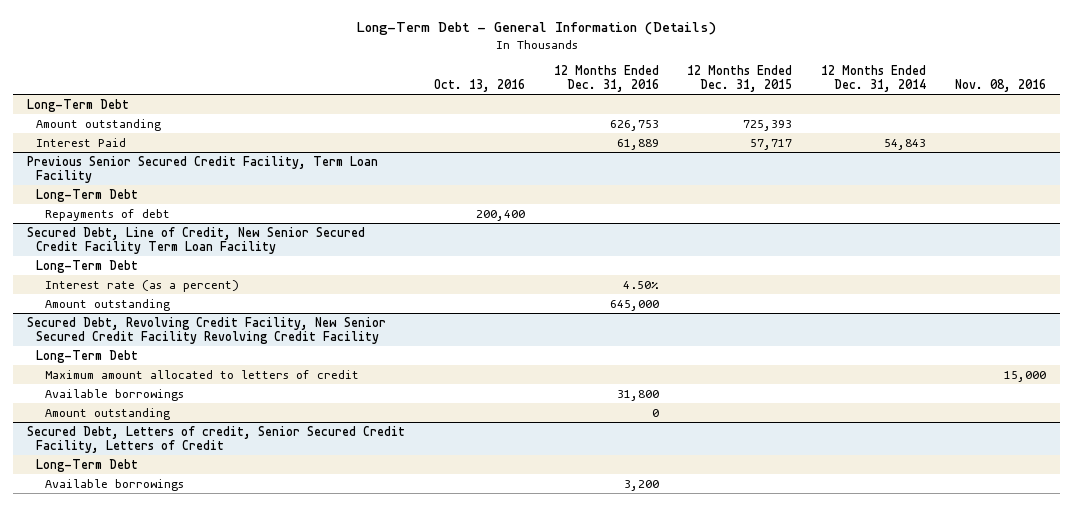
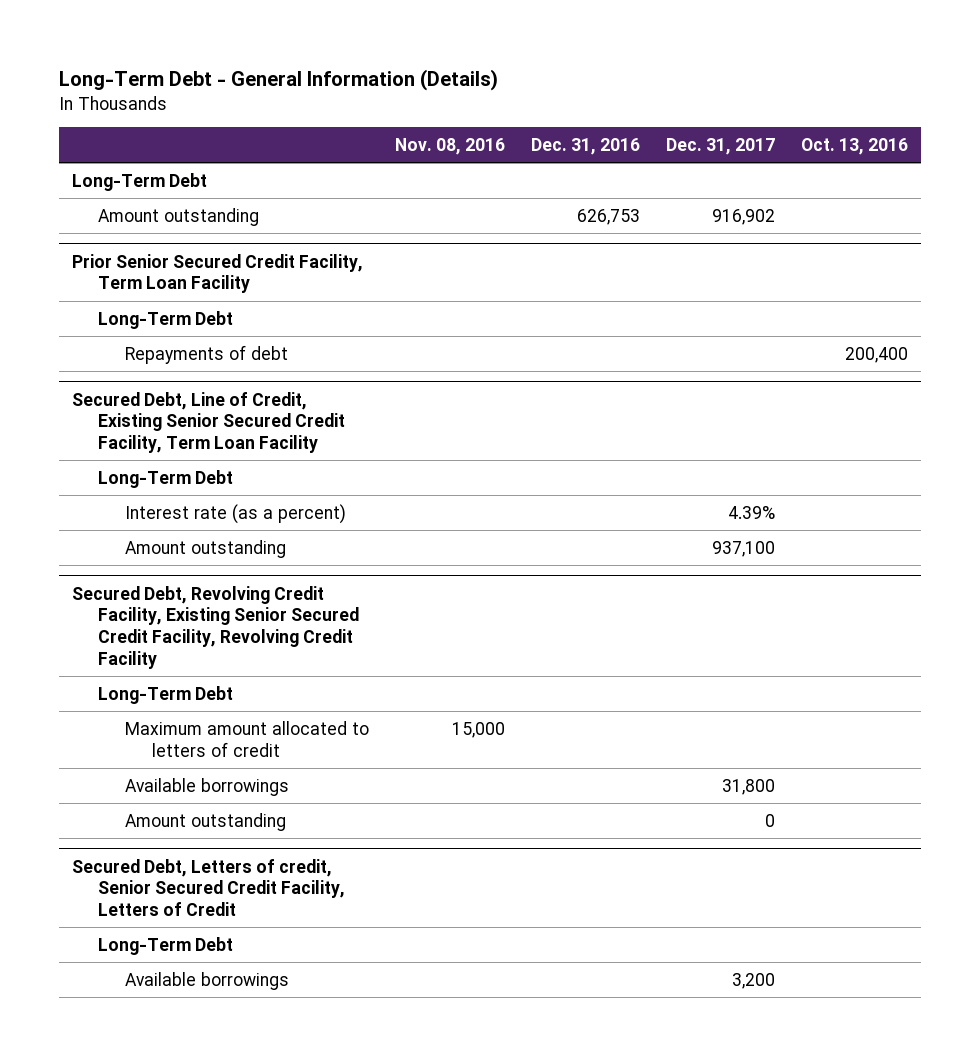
[553,64,659,92] 12 Months Ended Dec. 31, 2016 -> none
[687,64,793,92] 12 Months Ended Dec. 31, 2015 -> none
[821,64,927,92] 12 Months Ended Dec. 31, 2014 -> none
none -> [531,137,641,155] Dec. 31, 2016
none -> [666,137,776,155] Dec. 31, 2017
[36,137,127,147] Interest Paid -> none
[27,155,379,183] Previous Senior Secured Credit Facility, Term Loan Facility -> [71,253,363,294] Prior Senior Secured Credit Facility, Term Loan Facility
[27,226,366,254] Secured Debt, Line of Credit, New Senior Secured Credit Facility Term Loan Facility -> [71,391,346,454] Secured Debt, Line of Credit, Existing Senior Secured Credit Facility, Term Loan Facility
[27,316,387,344] Secured Debt, Revolving Credit Facility, New Senior Secured Credit Facility Revolving Credit Facility -> [71,585,360,670] Secured Debt, Revolving Credit Facility, Existing Senior Secured Credit Facility, Revolving Credit Facility

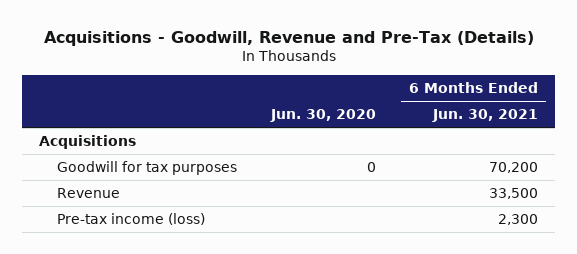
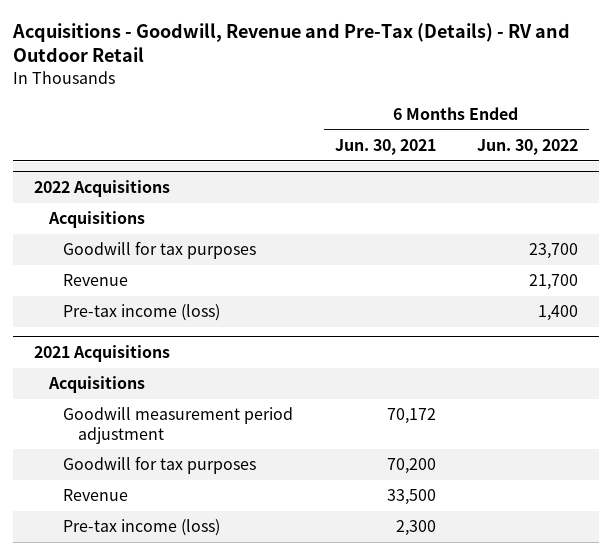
[43,31,534,47] Acquisitions - Goodwill, Revenue and Pre-Tax (Details) -> [12,22,571,63] Acquisitions - Goodwill, Revenue and Pre-Tax (Details) - RV and Outdoor Retail
[269,109,376,123] Jun. 30, 2020 -> none
none -> [477,139,579,156] Jun. 30, 2022
none -> [34,179,171,197] 2022 Acquisitions
none -> [47,211,145,229] Acquisitions
none -> [63,241,257,260] Goodwill for tax purposes
none -> [63,274,129,287] Revenue
none -> [63,304,221,322] Pre-tax income (loss)
none -> [34,344,171,362] 2021 Acquisitions
none -> [63,407,294,444] Goodwill measurement period adjustment

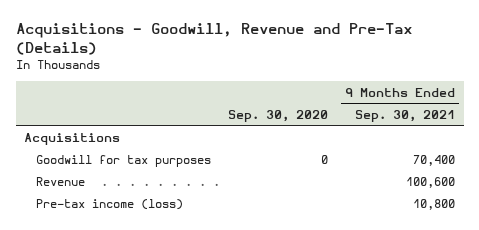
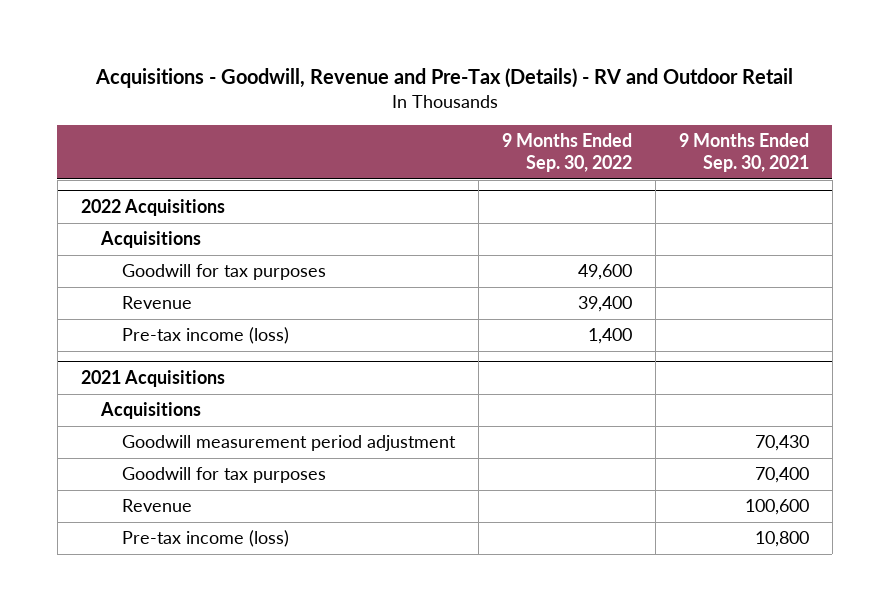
[15,23,412,55] Acquisitions - Goodwill, Revenue and Pre-Tax (Details) -> [94,68,793,89] Acquisitions - Goodwill, Revenue and Pre-Tax (Details) - RV and Outdoor Retail
[228,109,329,122] Sep. 30, 2020 -> none
none -> [501,133,632,173] 9 Months Ended Sep. 30, 2022
none -> [80,199,225,217] 2022 Acquisitions
none -> [100,231,202,249] Acquisitions
none -> [121,264,326,281] Goodwill for tax purposes
none -> [121,296,192,310] Revenue
none -> [121,327,289,345] Pre-tax income (loss)
none -> [80,370,225,388] 2021 Acquisitions
none -> [121,435,456,452] Goodwill measurement period adjustment

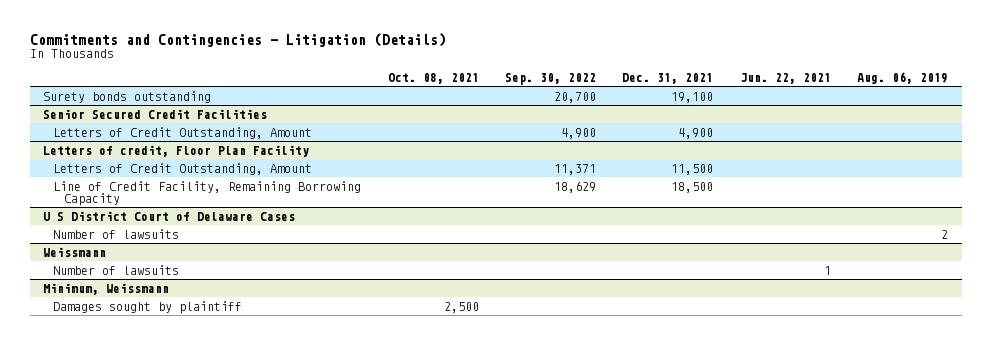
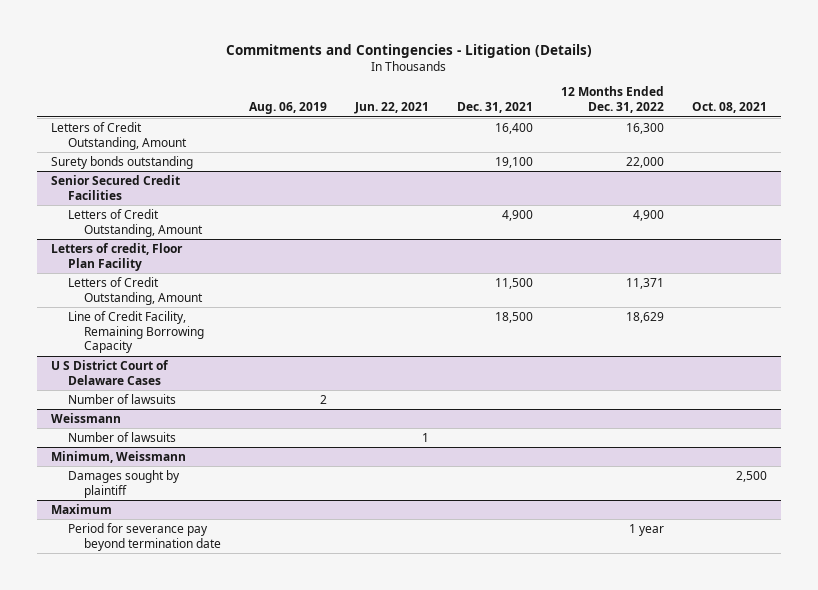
[505,72,597,85] Sep. 30, 2022 -> none
none -> [561,86,665,114] 12 Months Ended Dec. 31, 2022
none -> [50,121,187,150] Letters of Credit Outstanding, Amount
none -> [50,503,112,514] Maximum
none -> [67,522,222,551] Period for severance pay beyond termination date

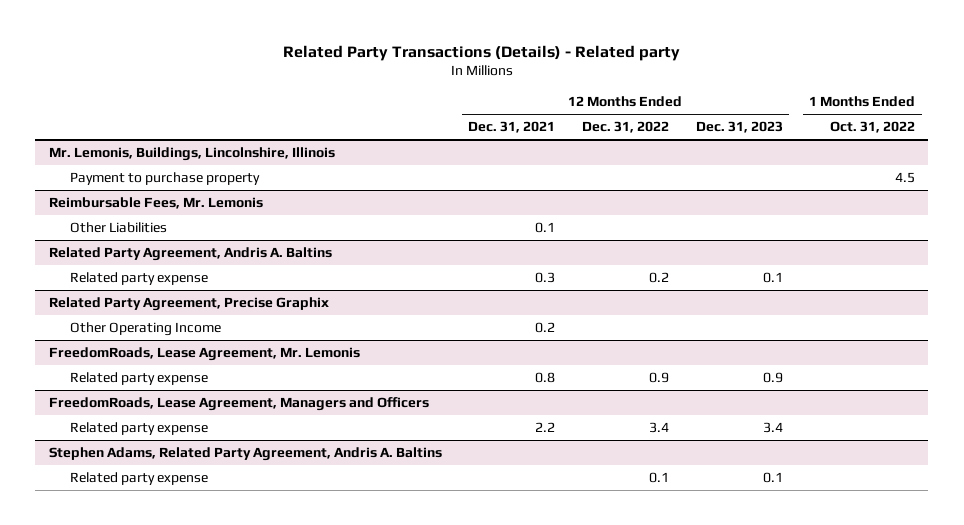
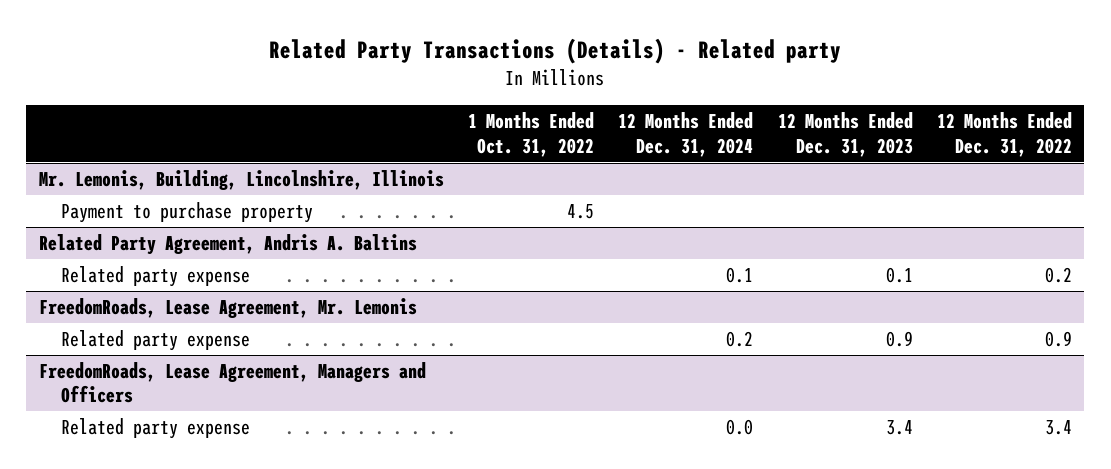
[468,121,556,134] Dec. 31, 2021 -> none
none -> [618,112,754,157] 12 Months Ended Dec. 31, 2024
[48,146,335,161] Mr. Lemonis, Buildings, Lincolnshire, Illinois -> [38,170,444,191] Mr. Lemonis, Building, Lincolnshire, Illinois
[48,196,263,209] Reimbursable Fees, Mr. Lemonis -> none
[69,221,167,233] Other Liabilities -> none
[48,296,329,311] Related Party Agreement, Precise Graphix -> none
[69,321,221,336] Other Operating Income -> none
[48,446,442,461] Stephen Adams, Related Party Agreement, Andris A. Baltins -> none
[69,471,208,485] Related party expense -> none

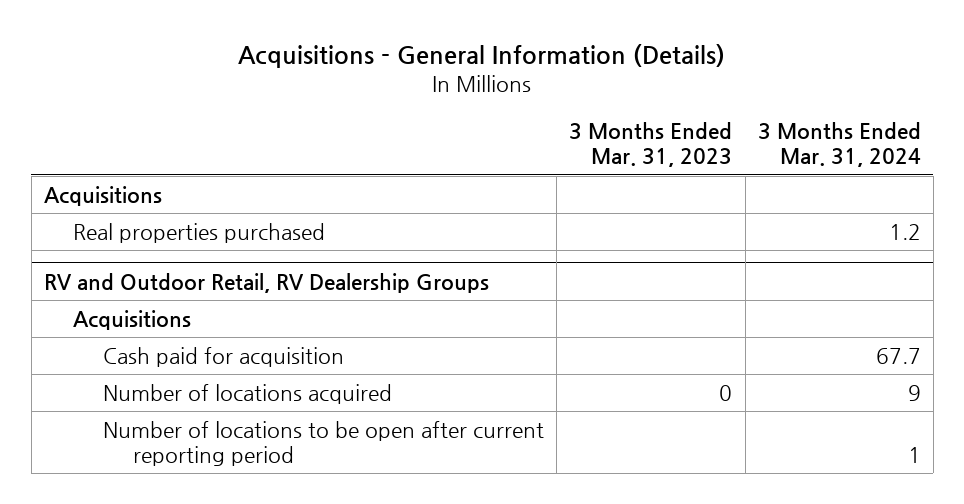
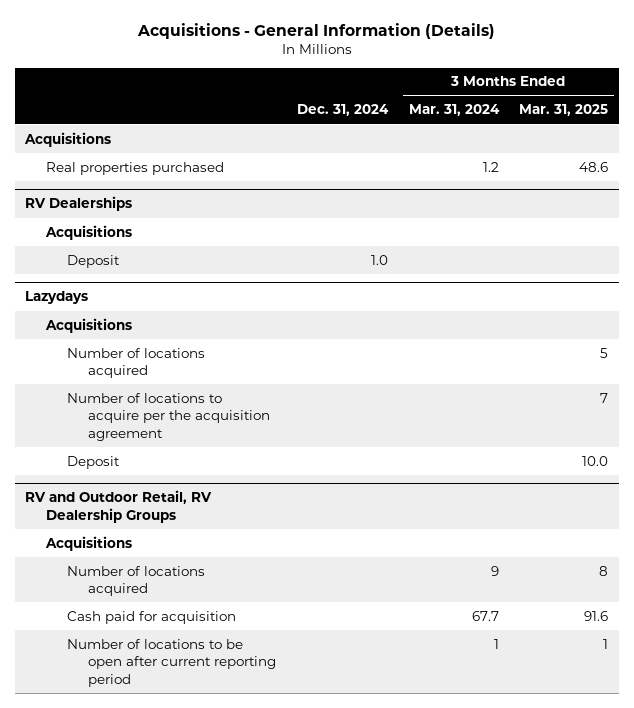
[569,122,733,168] 3 Months Ended Mar. 31, 2023 -> none
none -> [296,104,389,117] Dec. 31, 2024
none -> [519,104,609,117] Mar. 31, 2025
none -> [25,196,133,212] RV Dealerships
none -> [45,224,133,240] Acquisitions
none -> [67,254,121,268] Deposit
none -> [25,291,89,305] Lazydays
none -> [45,317,133,333] Acquisitions
none -> [67,347,206,379] Number of locations acquired
none -> [67,392,270,441] Number of locations to acquire per the acquisition agreement
none -> [67,455,121,469] Deposit
[103,346,345,367] Cash paid for acquisition -> [67,610,237,624] Cash paid for acquisition

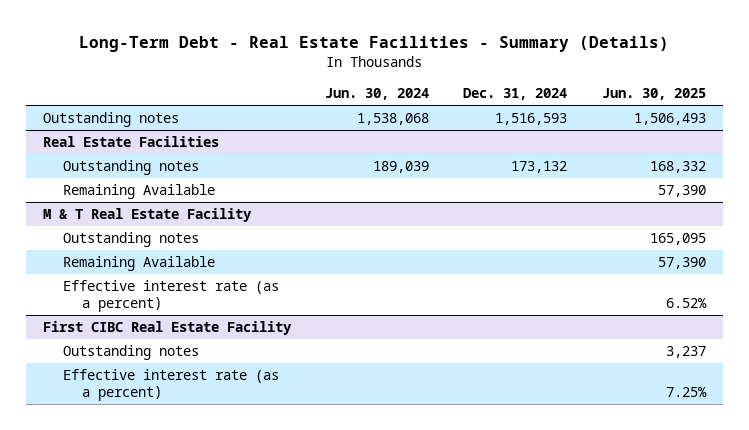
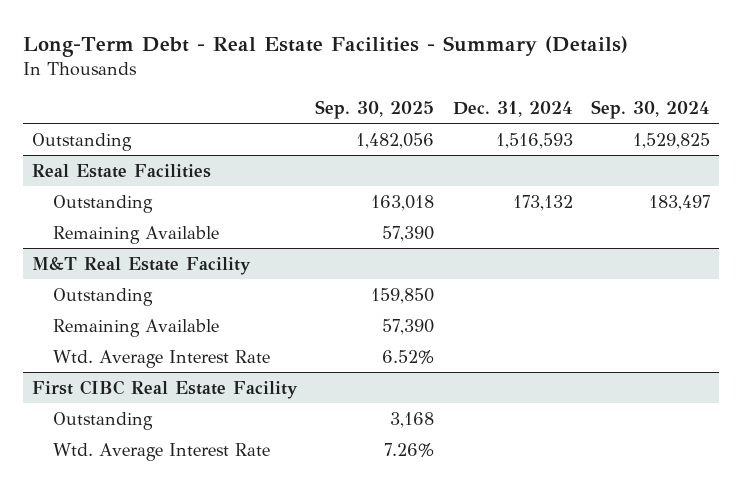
[325,88,430,101] Jun. 30, 2024 -> none
[601,88,706,101] Jun. 30, 2025 -> none
none -> [315,100,435,120] Sep. 30, 2025
none -> [591,100,711,120] Sep. 30, 2024
[43,112,180,128] Outstanding notes -> [32,132,133,151] Outstanding
[62,160,199,176] Outstanding notes -> [53,194,154,213] Outstanding
[43,208,253,223] M & T Real Estate Facility -> [32,256,252,275] M&T Real Estate Facility
[62,232,199,248] Outstanding notes -> [53,287,154,306] Outstanding
[62,280,279,313] Effective interest rate (as a percent) -> [53,349,271,368] Wtd. Average Interest Rate
[62,345,199,361] Outstanding notes -> [53,411,154,430] Outstanding
[62,369,279,402] Effective interest rate (as a percent) -> [53,442,271,461] Wtd. Average Interest Rate

